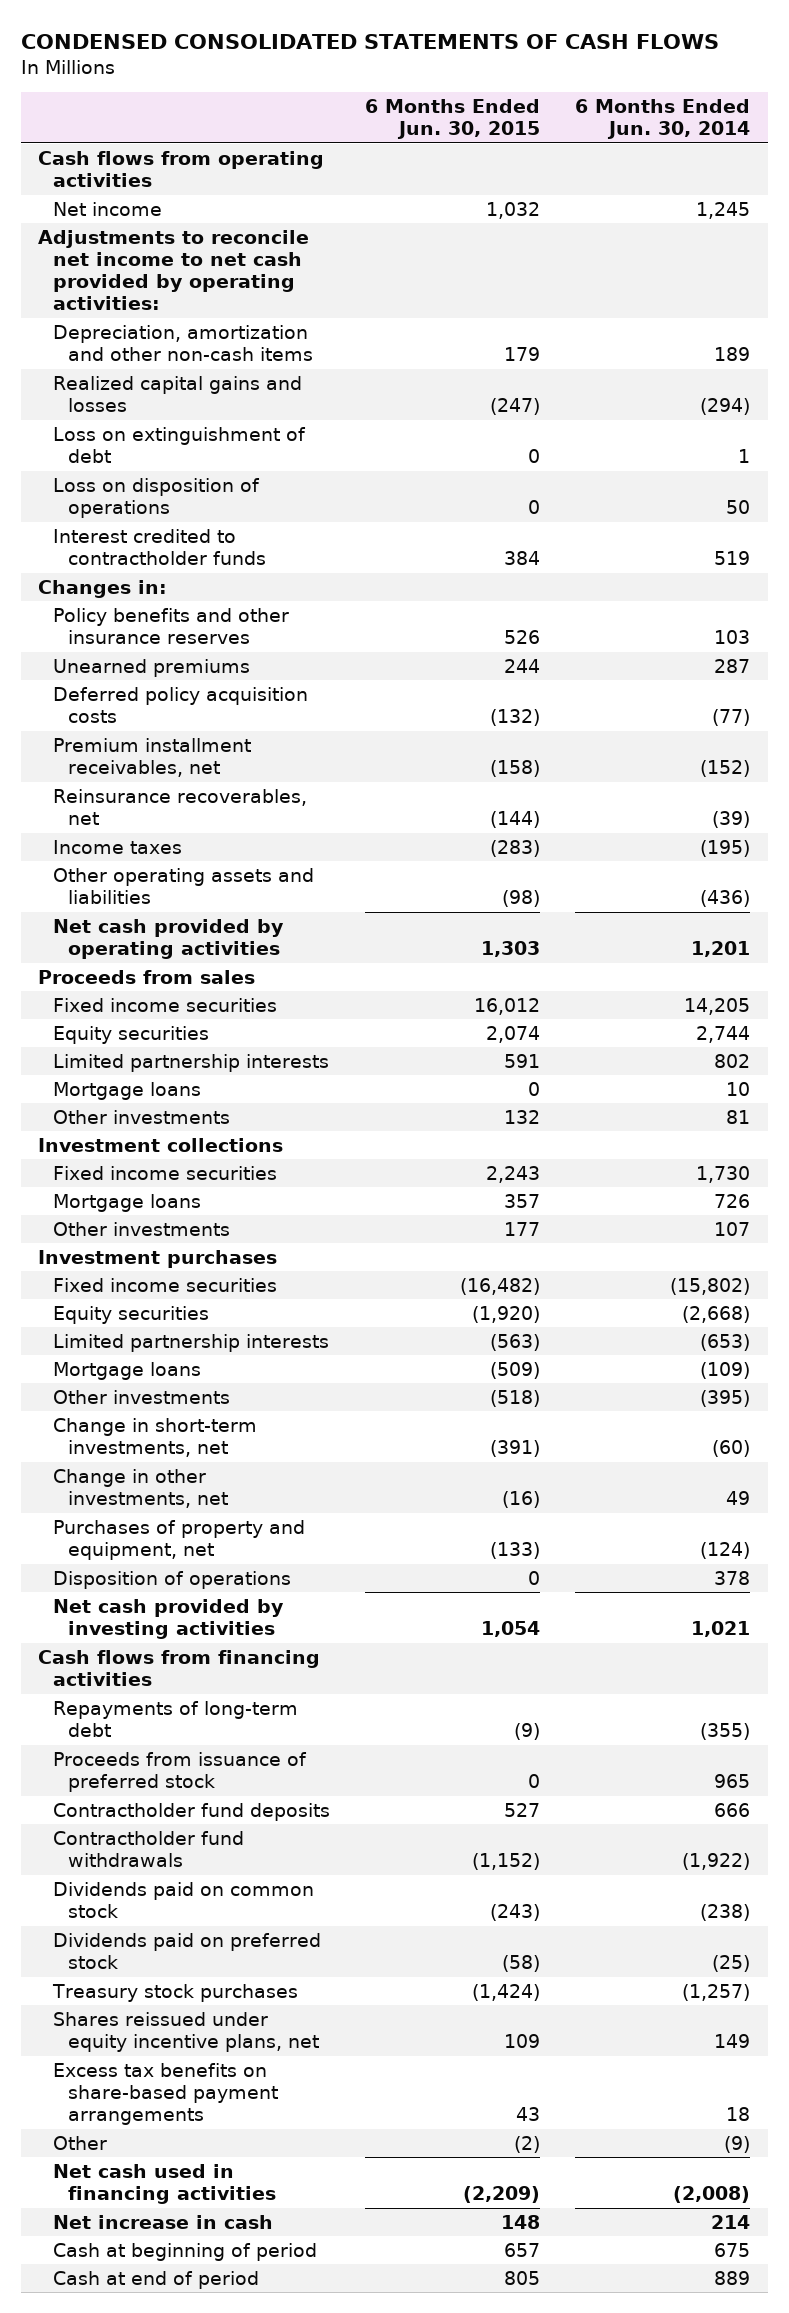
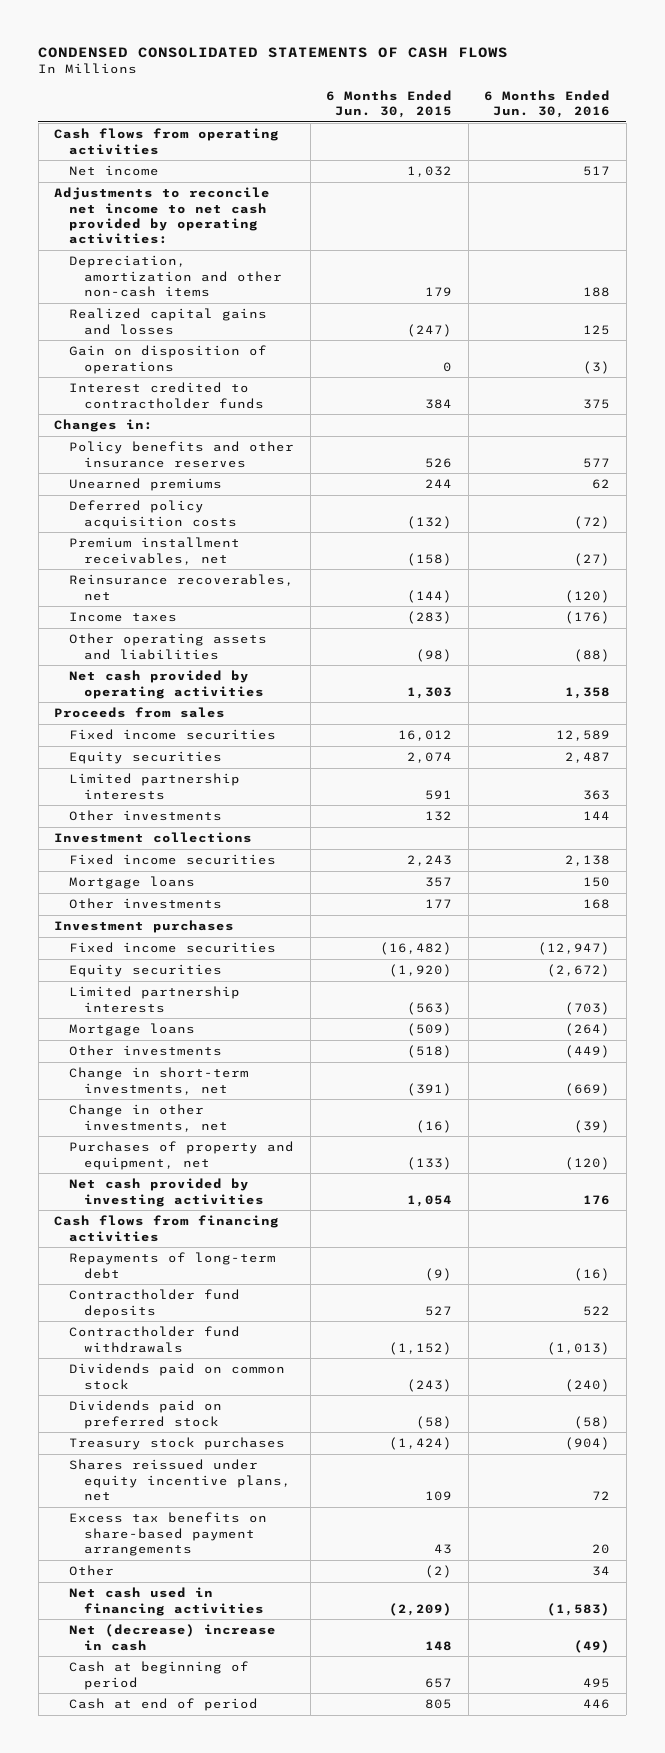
[575,99,751,140] 6 Months Ended Jun. 30, 2014 -> none
none -> [484,89,611,118] 6 Months Ended Jun. 30, 2016
[52,426,306,464] Loss on extinguishment of debt -> none
[52,477,260,519] Loss on disposition of operations -> [69,345,268,374] Gain on disposition of operations
[52,1081,201,1100] Mortgage loans -> none
[52,1570,291,1589] Disposition of operations -> none
[52,1751,307,1793] Proceeds from issuance of preferred stock -> none
[52,2214,273,2229] Net increase in cash -> [69,1624,277,1651] Net (decrease) increase in cash

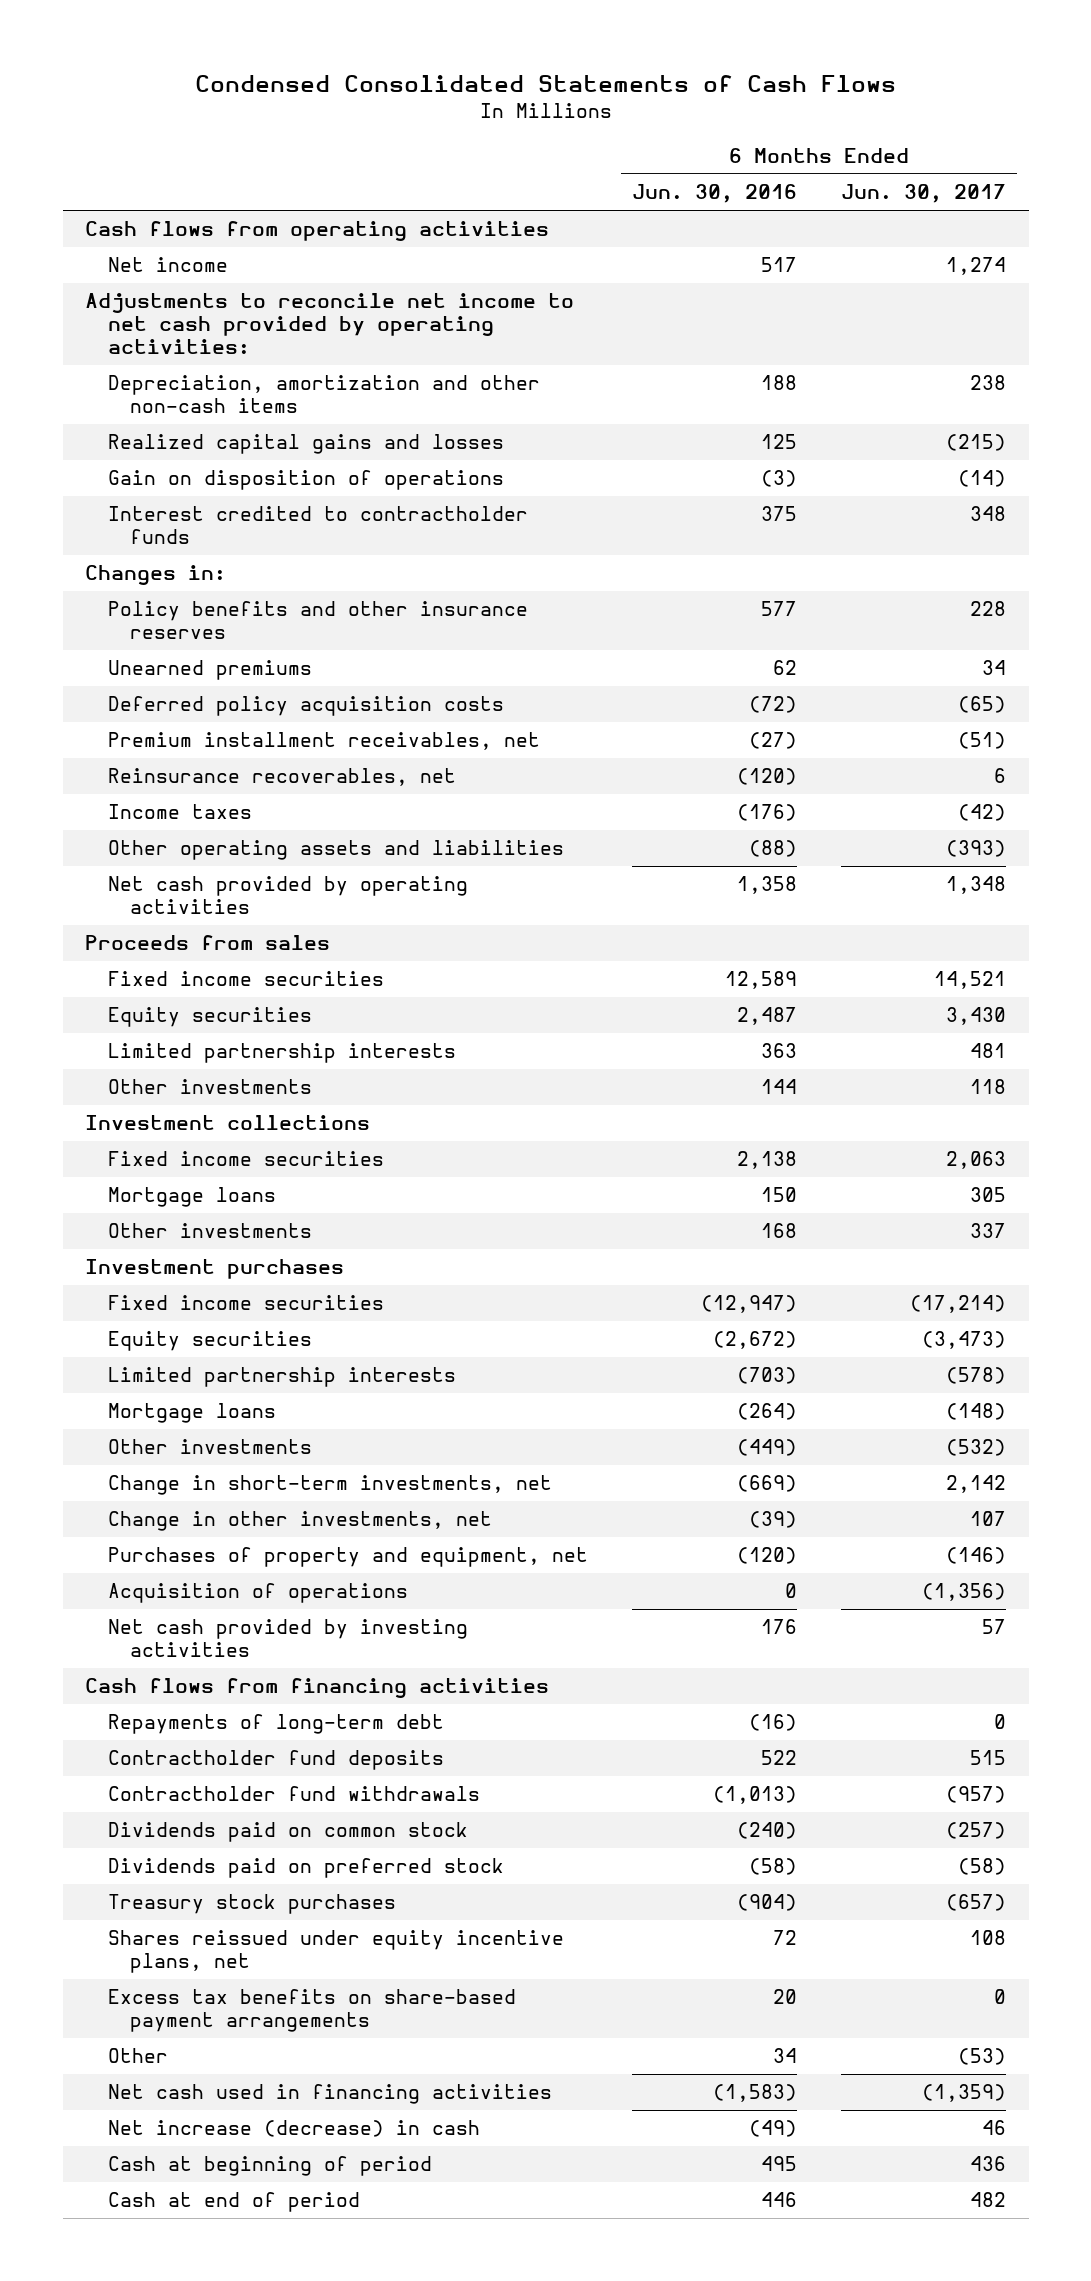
[38,46,509,58] CONDENSED CONSOLIDATED STATEMENTS OF CASH FLOWS -> [194,75,896,93] Condensed Consolidated Statements of Cash Flows
[326,89,453,118] 6 Months Ended Jun. 30, 2015 -> none
none -> [841,184,1007,204] Jun. 30, 2017
none -> [107,1583,408,1604] Acquisition of operations
[69,1624,277,1651] Net (decrease) increase in cash -> [107,2120,480,2138] Net increase (decrease) in cash

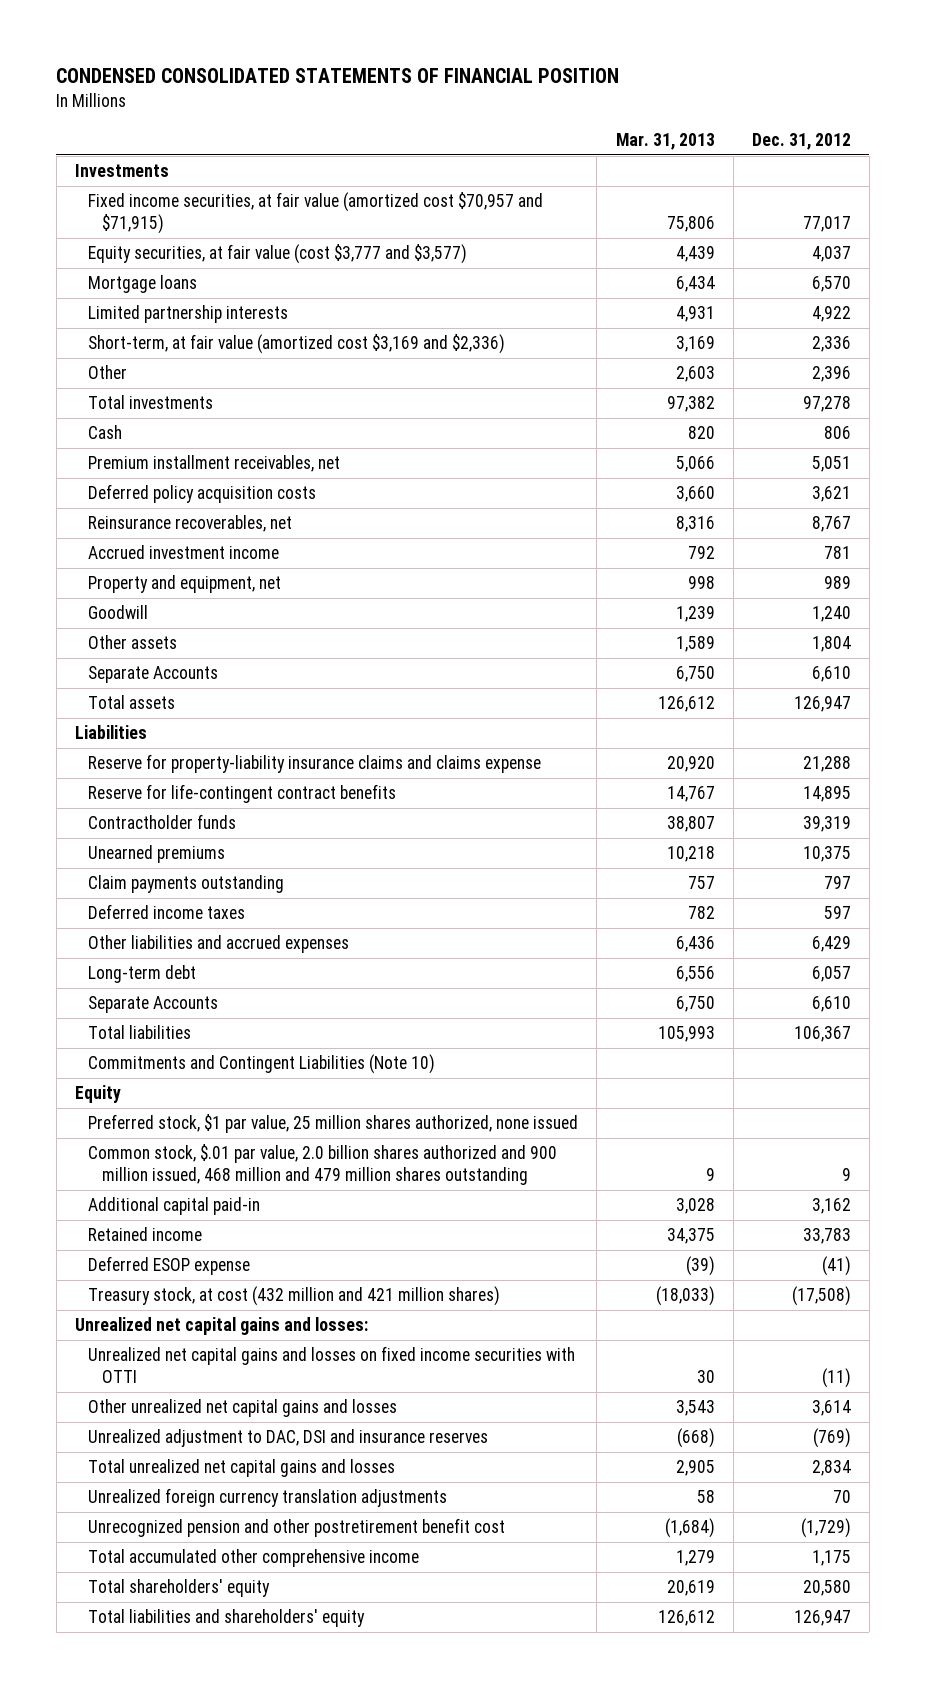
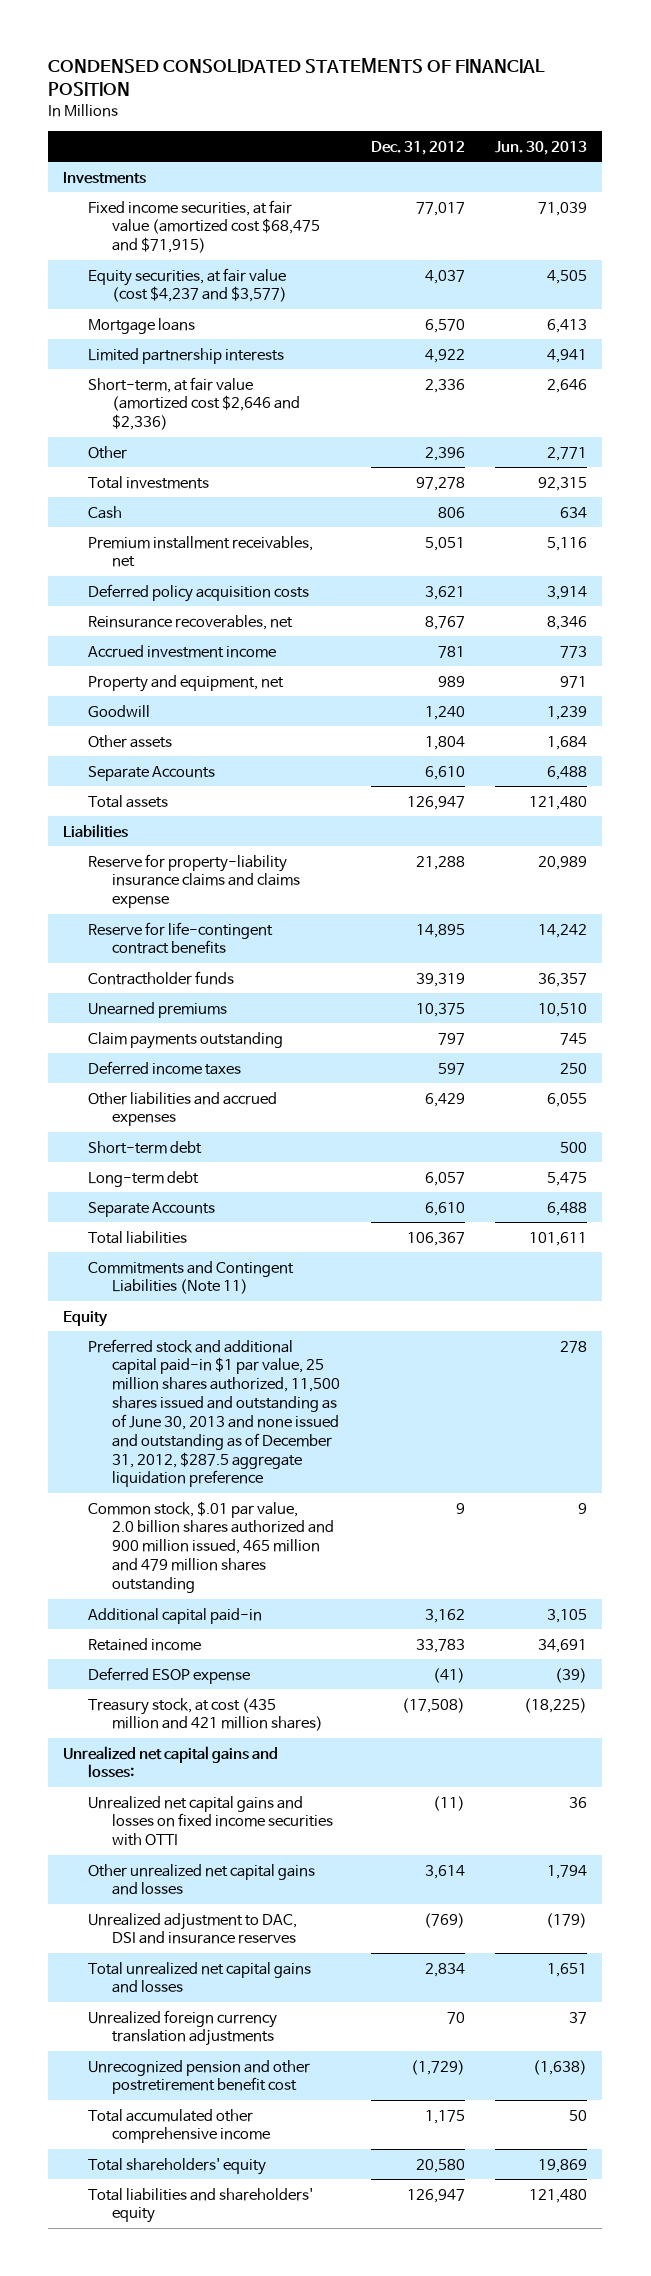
[615,132,715,150] Mar. 31, 2013 -> none
none -> [495,140,588,155] Jun. 30, 2013
[88,192,544,235] Fixed income securities, at fair value (amortized cost $70,957 and $71,915) -> [87,199,320,254] Fixed income securities, at fair value (amortized cost $68,475 and $71,915)
[88,244,468,265] Equity securities, at fair value (cost $3,777 and $3,577) -> [87,267,287,303] Equity securities, at fair value (cost $4,237 and $3,577)
[88,334,506,355] Short-term, at fair value (amortized cost $3,169 and $2,336) -> [87,376,300,431] Short-term, at fair value (amortized cost $2,646 and $2,336)
none -> [87,1140,202,1154] Short-term debt
[88,1054,436,1075] Commitments and Contingent Liabilities (Note 10) -> [87,1260,294,1295] Commitments and Contingent Liabilities (Note 11)
[88,1114,579,1134] Preferred stock, $1 par value, 25 million shares authorized, none issued -> none
none -> [87,1338,340,1488] Preferred stock and additional capital paid-in $1 par value, 25 million shares authorized, 11,500 shares issued and outstanding as of June 30, 2013 and none issued and outstanding as of December 31, 2012, $287.5 aggregate liquidation preference
[88,1144,558,1186] Common stock, $.01 par value, 2.0 billion shares authorized and 900 million issued, 468 million and 479 million shares outstanding -> [87,1500,334,1593] Common stock, $.01 par value, 2.0 billion shares authorized and 900 million issued, 465 million and 479 million shares outstanding
[88,1286,501,1307] Treasury stock, at cost (432 million and 421 million shares) -> [87,1697,323,1732] Treasury stock, at cost (435 million and 421 million shares)

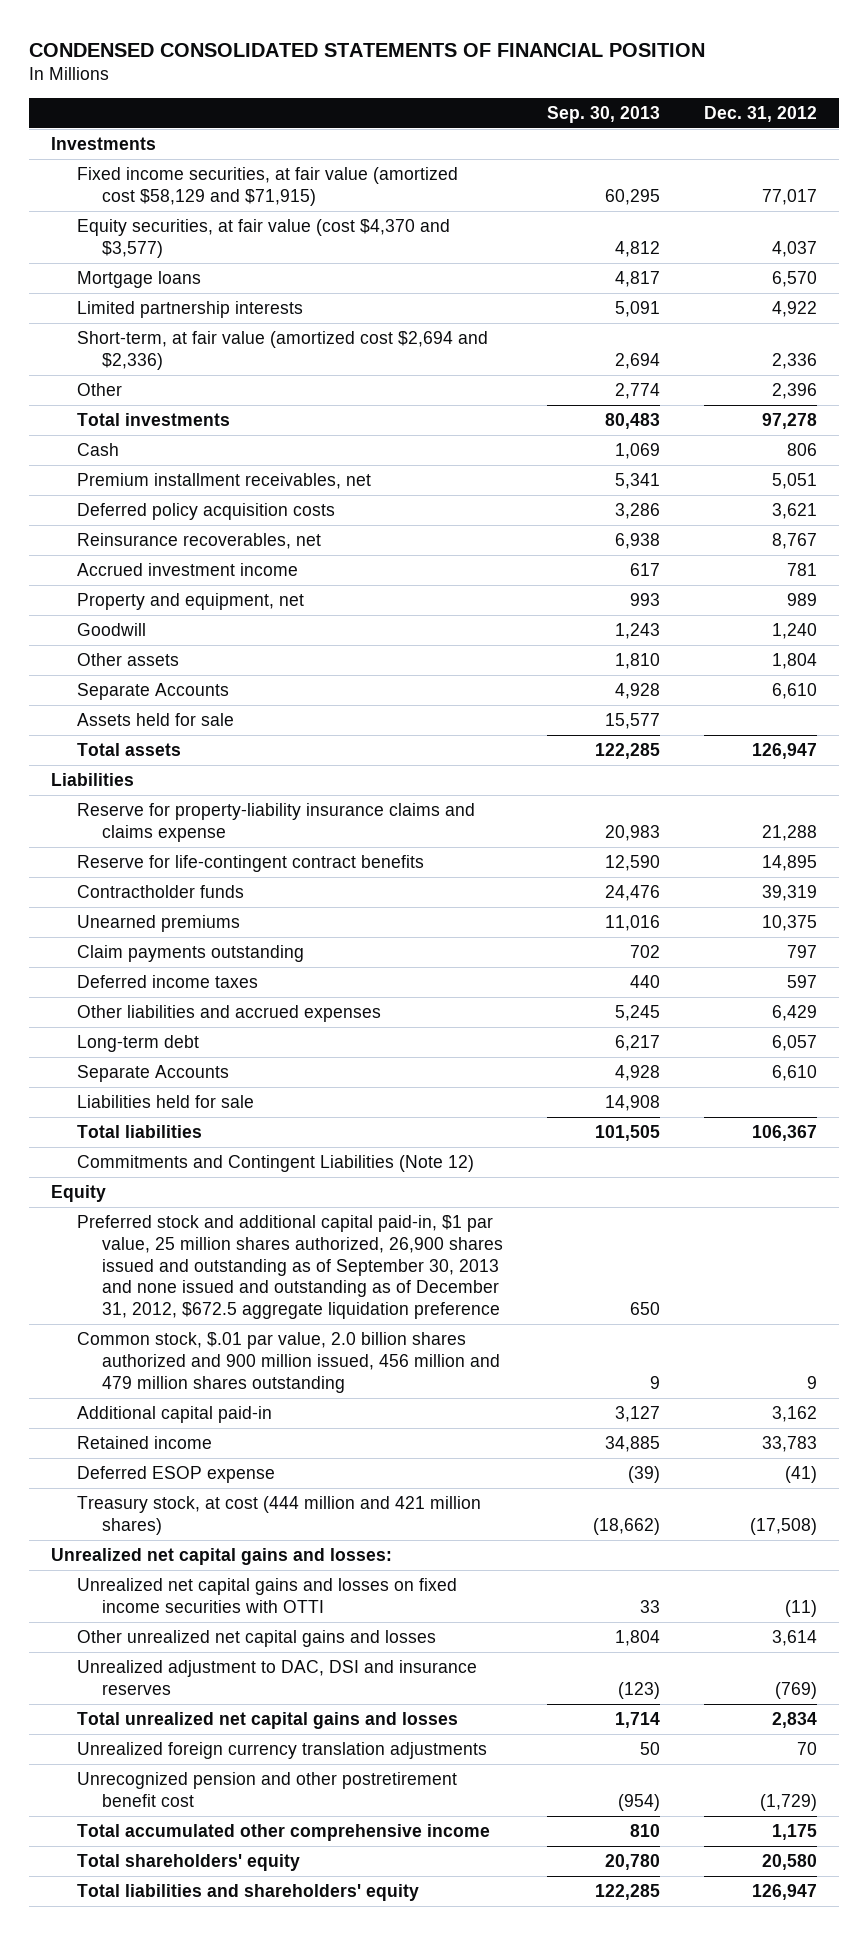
[495,140,588,155] Jun. 30, 2013 -> none
none -> [546,105,660,123] Sep. 30, 2013
[87,199,320,254] Fixed income securities, at fair value (amortized cost $68,475 and $71,915) -> [76,167,458,206] Fixed income securities, at fair value (amortized cost $58,129 and $71,915)
[87,267,287,303] Equity securities, at fair value (cost $4,237 and $3,577) -> [76,219,450,258] Equity securities, at fair value (cost $4,370 and $3,577)
[87,376,300,431] Short-term, at fair value (amortized cost $2,646 and $2,336) -> [76,331,488,370] Short-term, at fair value (amortized cost $2,694 and $2,336)
none -> [76,713,234,727] Assets held for sale
[87,1140,202,1154] Short-term debt -> none
none -> [76,1095,254,1109] Liabilities held for sale
[87,1260,294,1295] Commitments and Contingent Liabilities (Note 11) -> [76,1155,474,1173] Commitments and Contingent Liabilities (Note 12)
[87,1338,340,1488] Preferred stock and additional capital paid-in $1 par value, 25 million shares authorized, 11,500 shares issued and outstanding as of June 30, 2013 and none issued and outstanding as of December 31, 2012, $287.5 aggregate liquidation preference -> [76,1215,503,1320] Preferred stock and additional capital paid-in, $1 par value, 25 million shares authorized, 26,900 shares issued and outstanding as of September 30, 2013 and none issued and outstanding as of December 31, 2012, $672.5 aggregate liquidation preference
[87,1500,334,1593] Common stock, $.01 par value, 2.0 billion shares authorized and 900 million issued, 465 million and 479 million shares outstanding -> [76,1332,500,1393] Common stock, $.01 par value, 2.0 billion shares authorized and 900 million issued, 456 million and 479 million shares outstanding
[87,1697,323,1732] Treasury stock, at cost (435 million and 421 million shares) -> [76,1496,481,1535] Treasury stock, at cost (444 million and 421 million shares)

